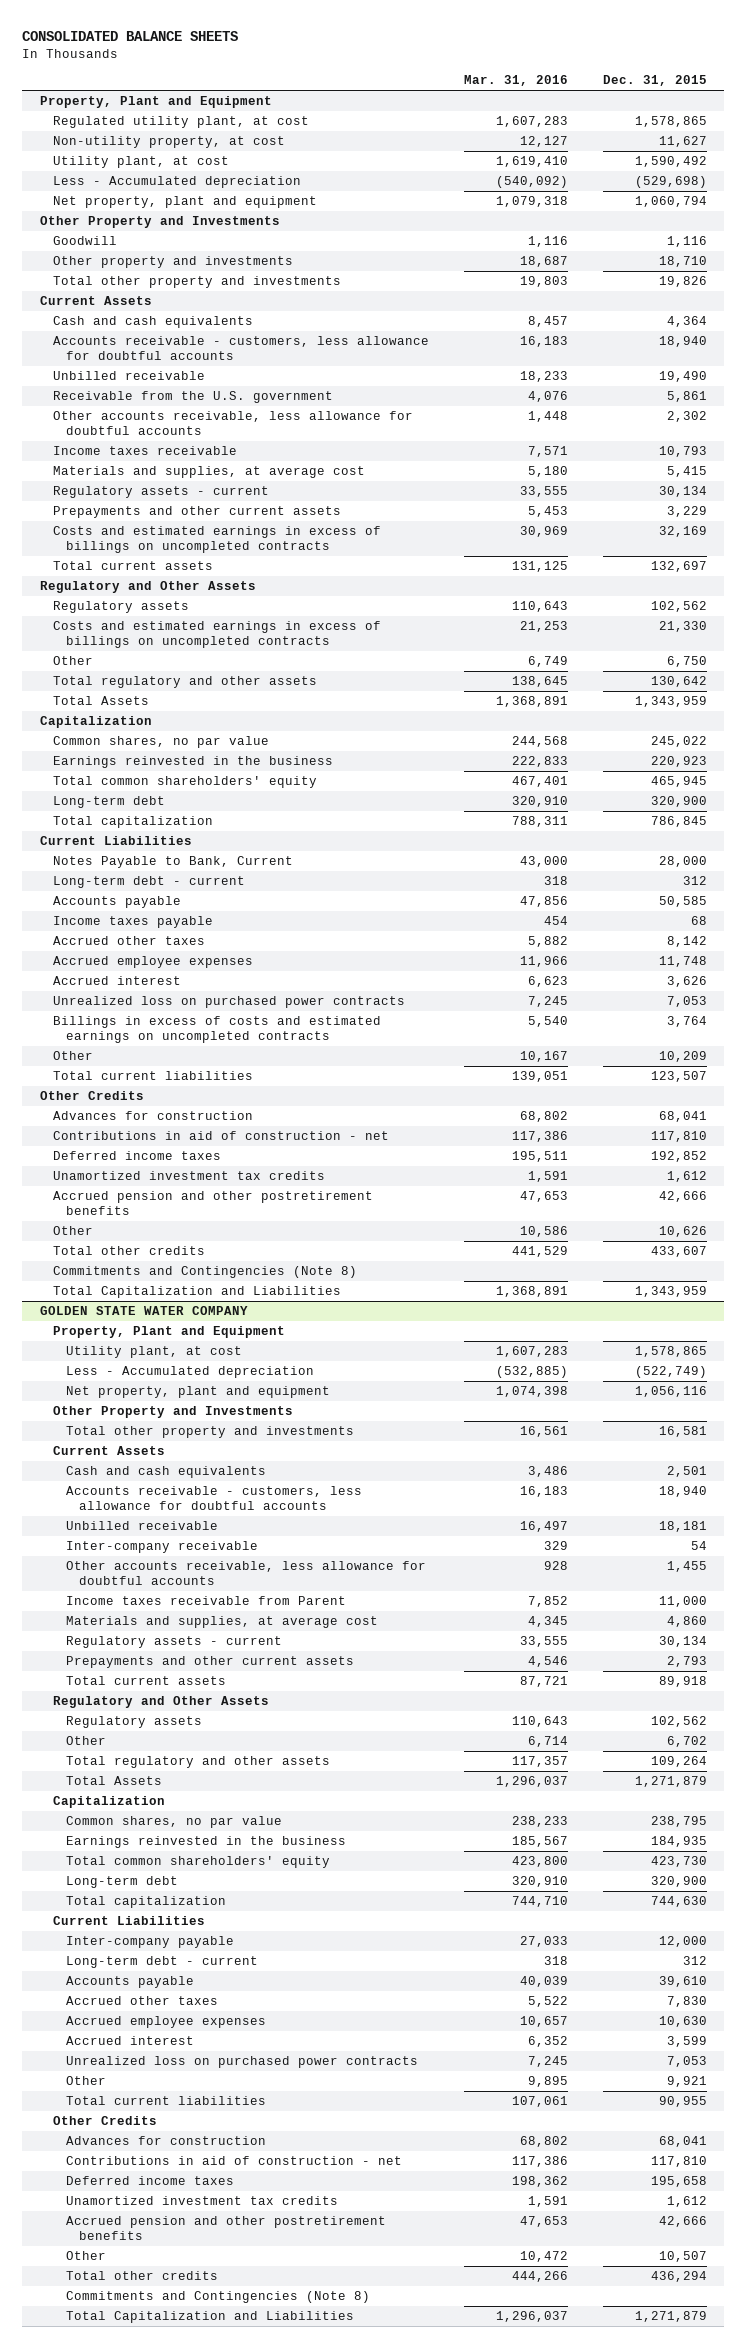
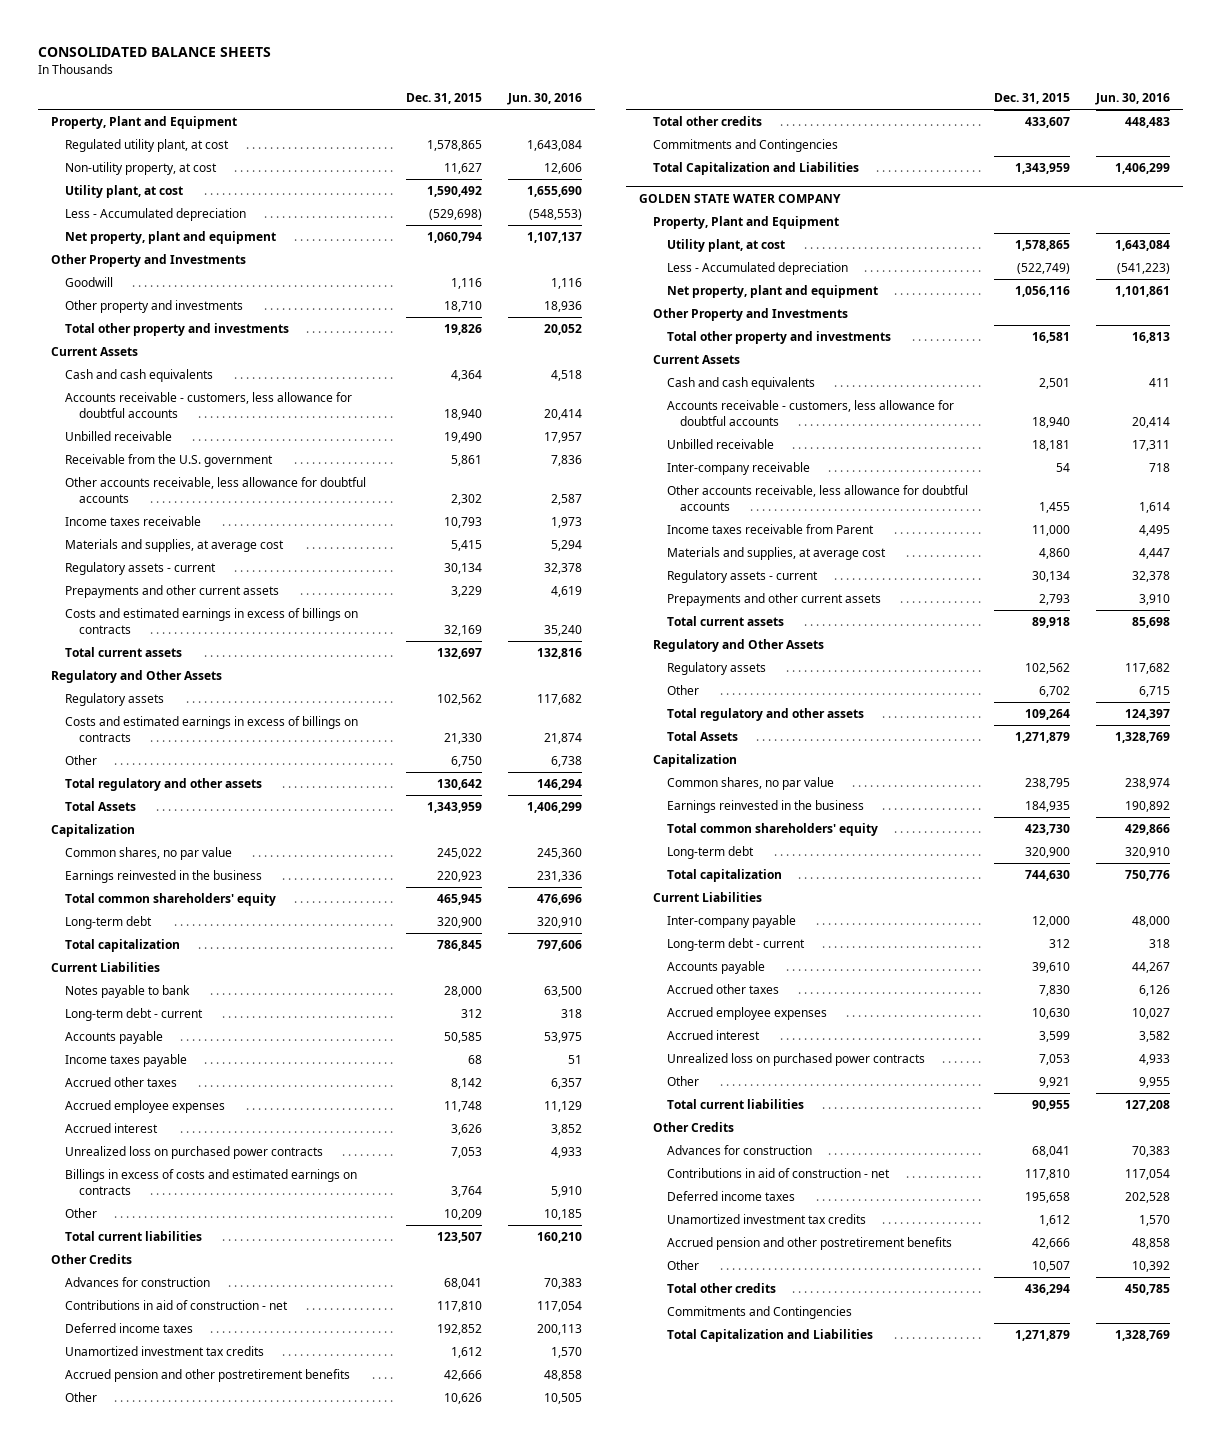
[463,75,568,87] Mar. 31, 2016 -> none
none -> [507,92,583,105] Jun. 30, 2016
[52,526,381,553] Costs and estimated earnings in excess of billings on uncompleted contracts -> [65,608,359,634] Costs and estimated earnings in excess of billings on contracts
[52,621,381,648] Costs and estimated earnings in excess of billings on uncompleted contracts -> [65,716,359,742] Costs and estimated earnings in excess of billings on contracts
[52,856,293,869] Notes Payable to Bank, Current -> [65,985,191,999] Notes payable to bank
[52,1016,381,1043] Billings in excess of costs and estimated earnings on uncompleted contracts -> [65,1169,358,1195] Billings in excess of costs and estimated earnings on contracts
[52,1266,357,1279] Commitments and Contingencies (Note 8) -> [652,139,838,153] Commitments and Contingencies
[65,2291,370,2304] Commitments and Contingencies (Note 8) -> [666,1306,852,1320] Commitments and Contingencies

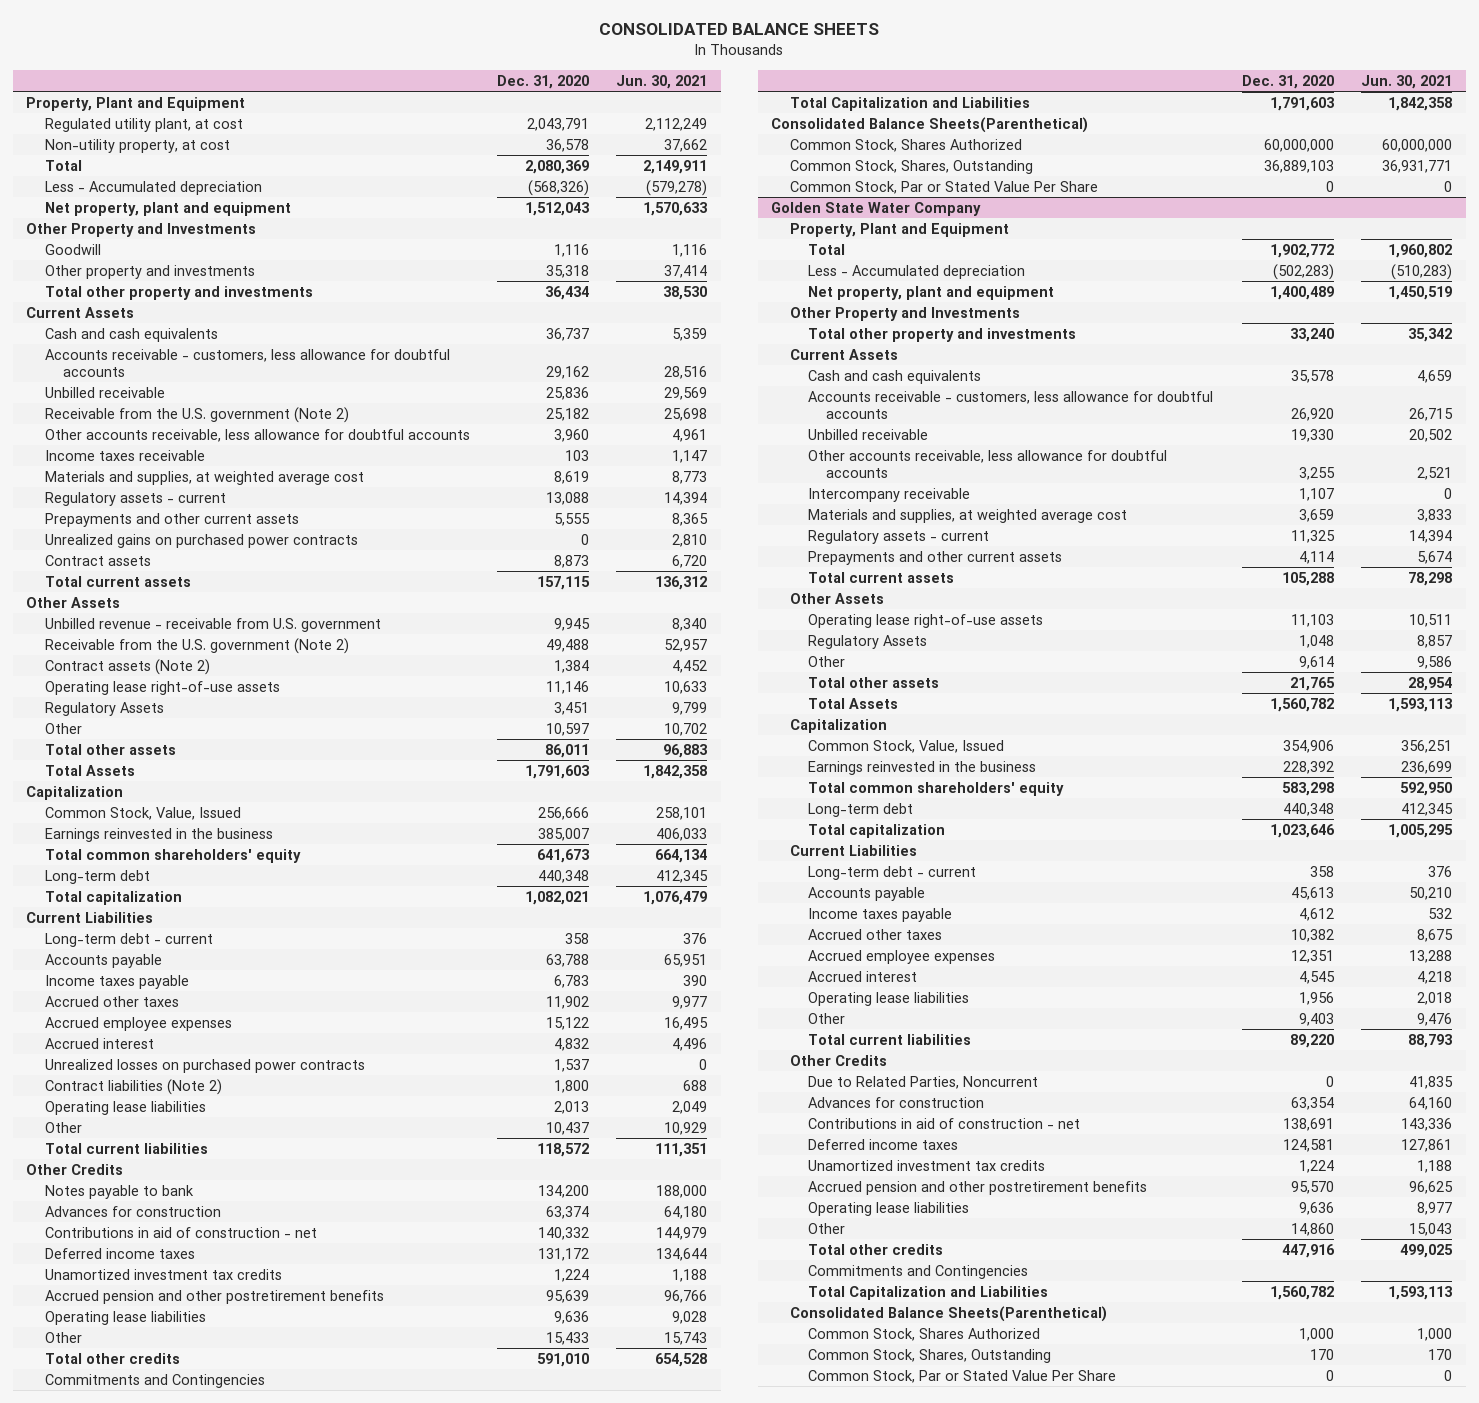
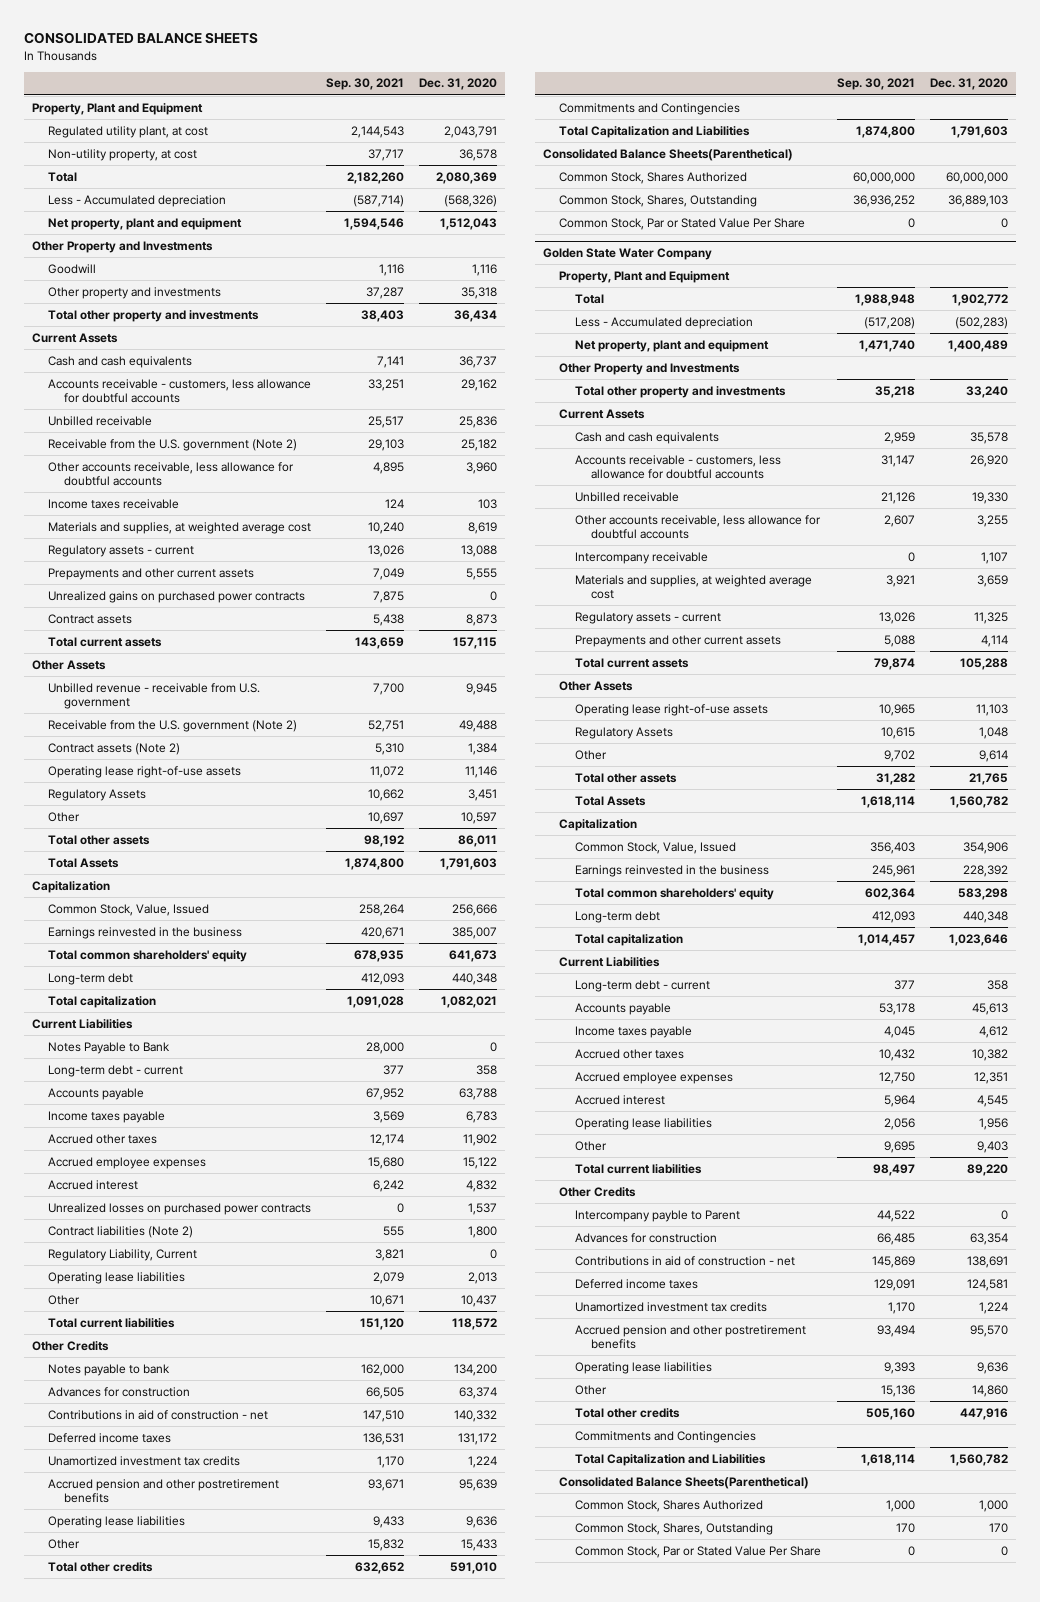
[616,74,708,89] Jun. 30, 2021 -> none
none -> [326,78,405,91] Sep. 30, 2021
none -> [47,1041,170,1054] Notes Payable to Bank
none -> [47,1248,197,1261] Regulatory Liability, Current
[807,1075,1038,1089] Due to Related Parties, Noncurrent -> none
none -> [574,1209,740,1222] Intercompany payble to Parent

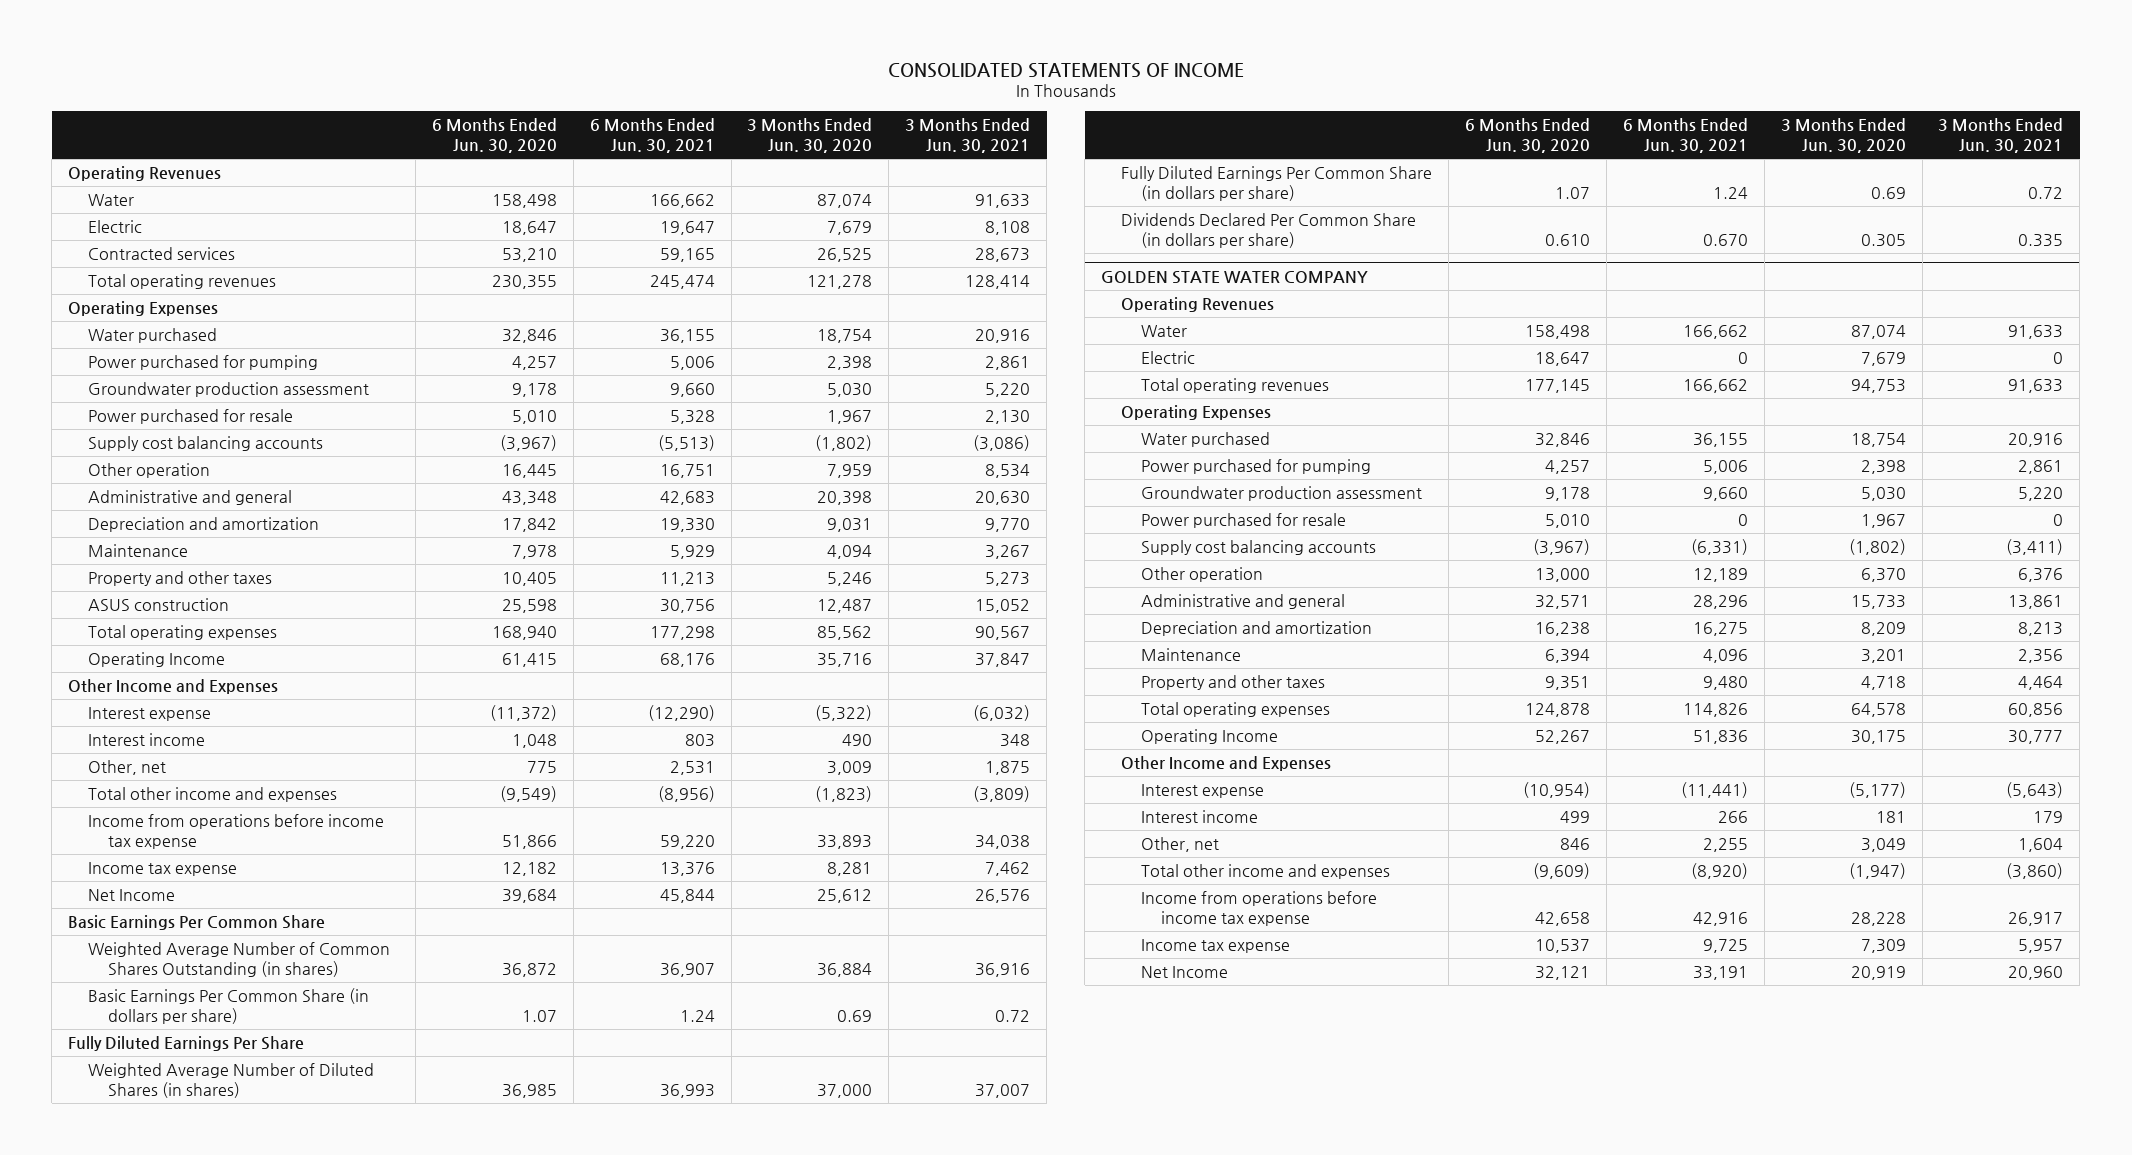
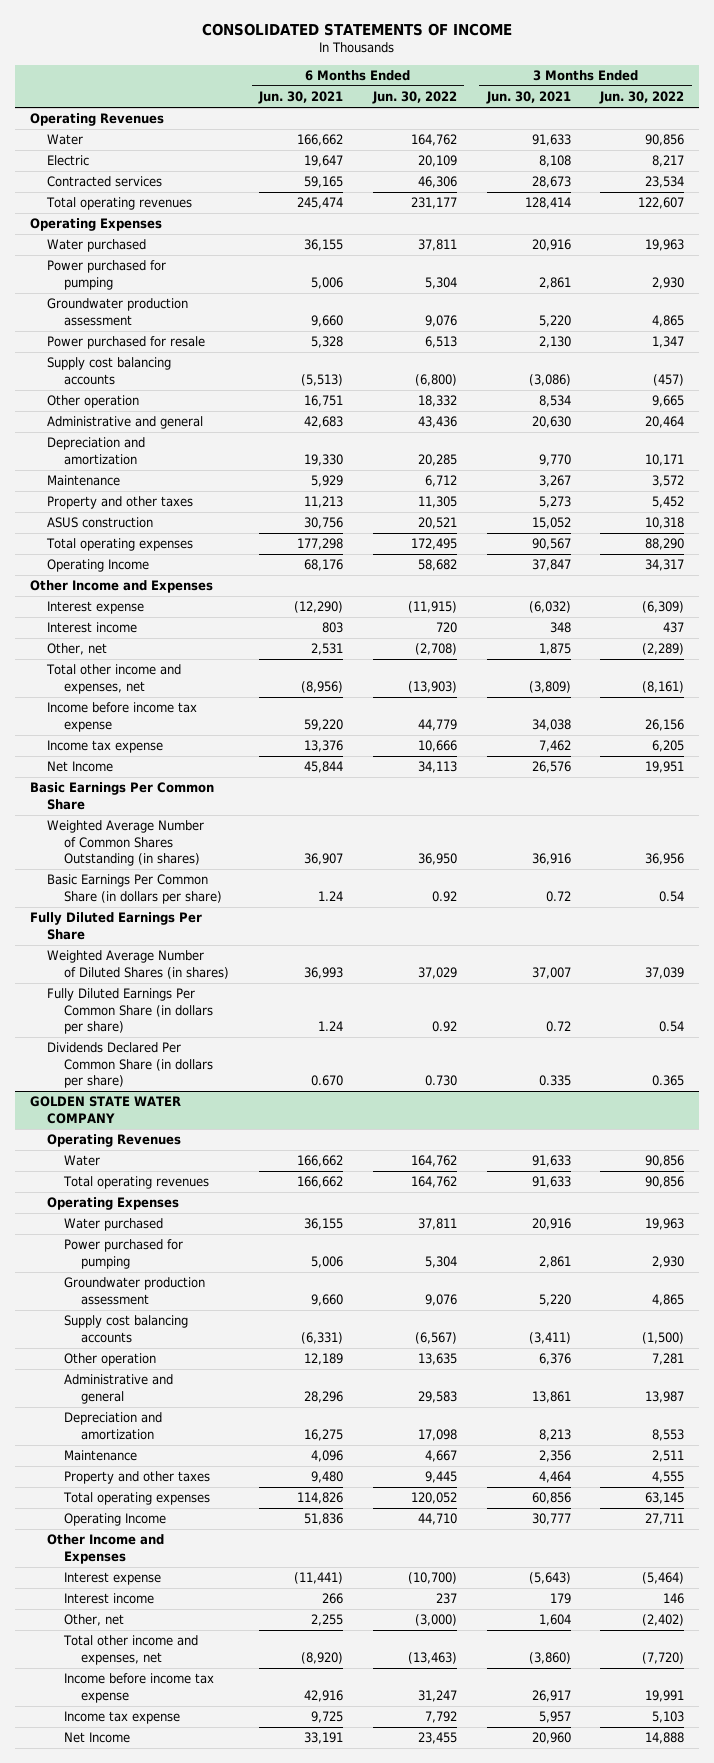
[431,118,557,154] 6 Months Ended Jun. 30, 2020 -> none
[747,118,873,154] 3 Months Ended Jun. 30, 2020 -> none
none -> [371,91,457,105] Jun. 30, 2022
none -> [599,91,685,105] Jun. 30, 2022
[87,786,337,802] Total other income and expenses -> [45,664,181,694] Total other income and expenses, net
[87,813,384,849] Income from operations before income tax expense -> [46,702,197,732] Income before income tax expense
[1140,350,1195,364] Electric -> none
[1140,512,1346,528] Power purchased for resale -> none
[1140,863,1390,879] Total other income and expenses -> [63,1635,199,1665] Total other income and expenses, net
[1140,890,1377,926] Income from operations before income tax expense -> [64,1673,215,1703] Income before income tax expense

